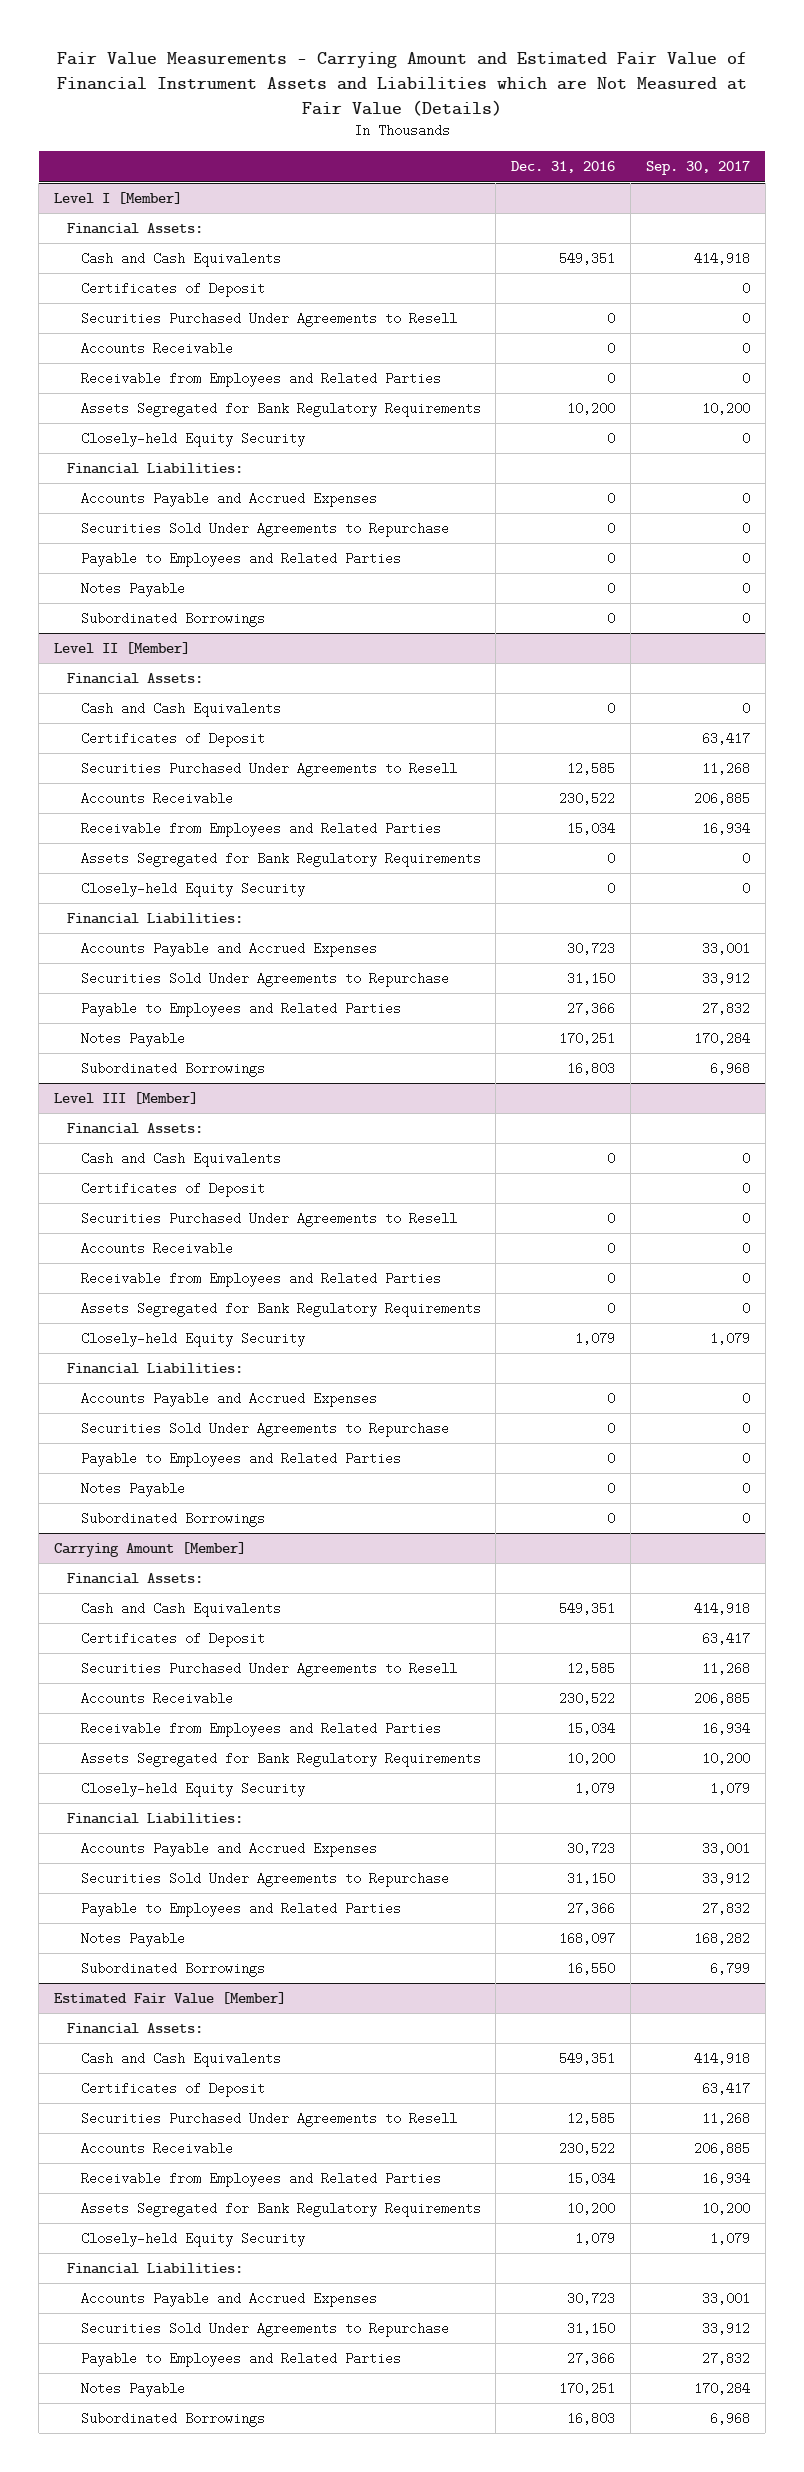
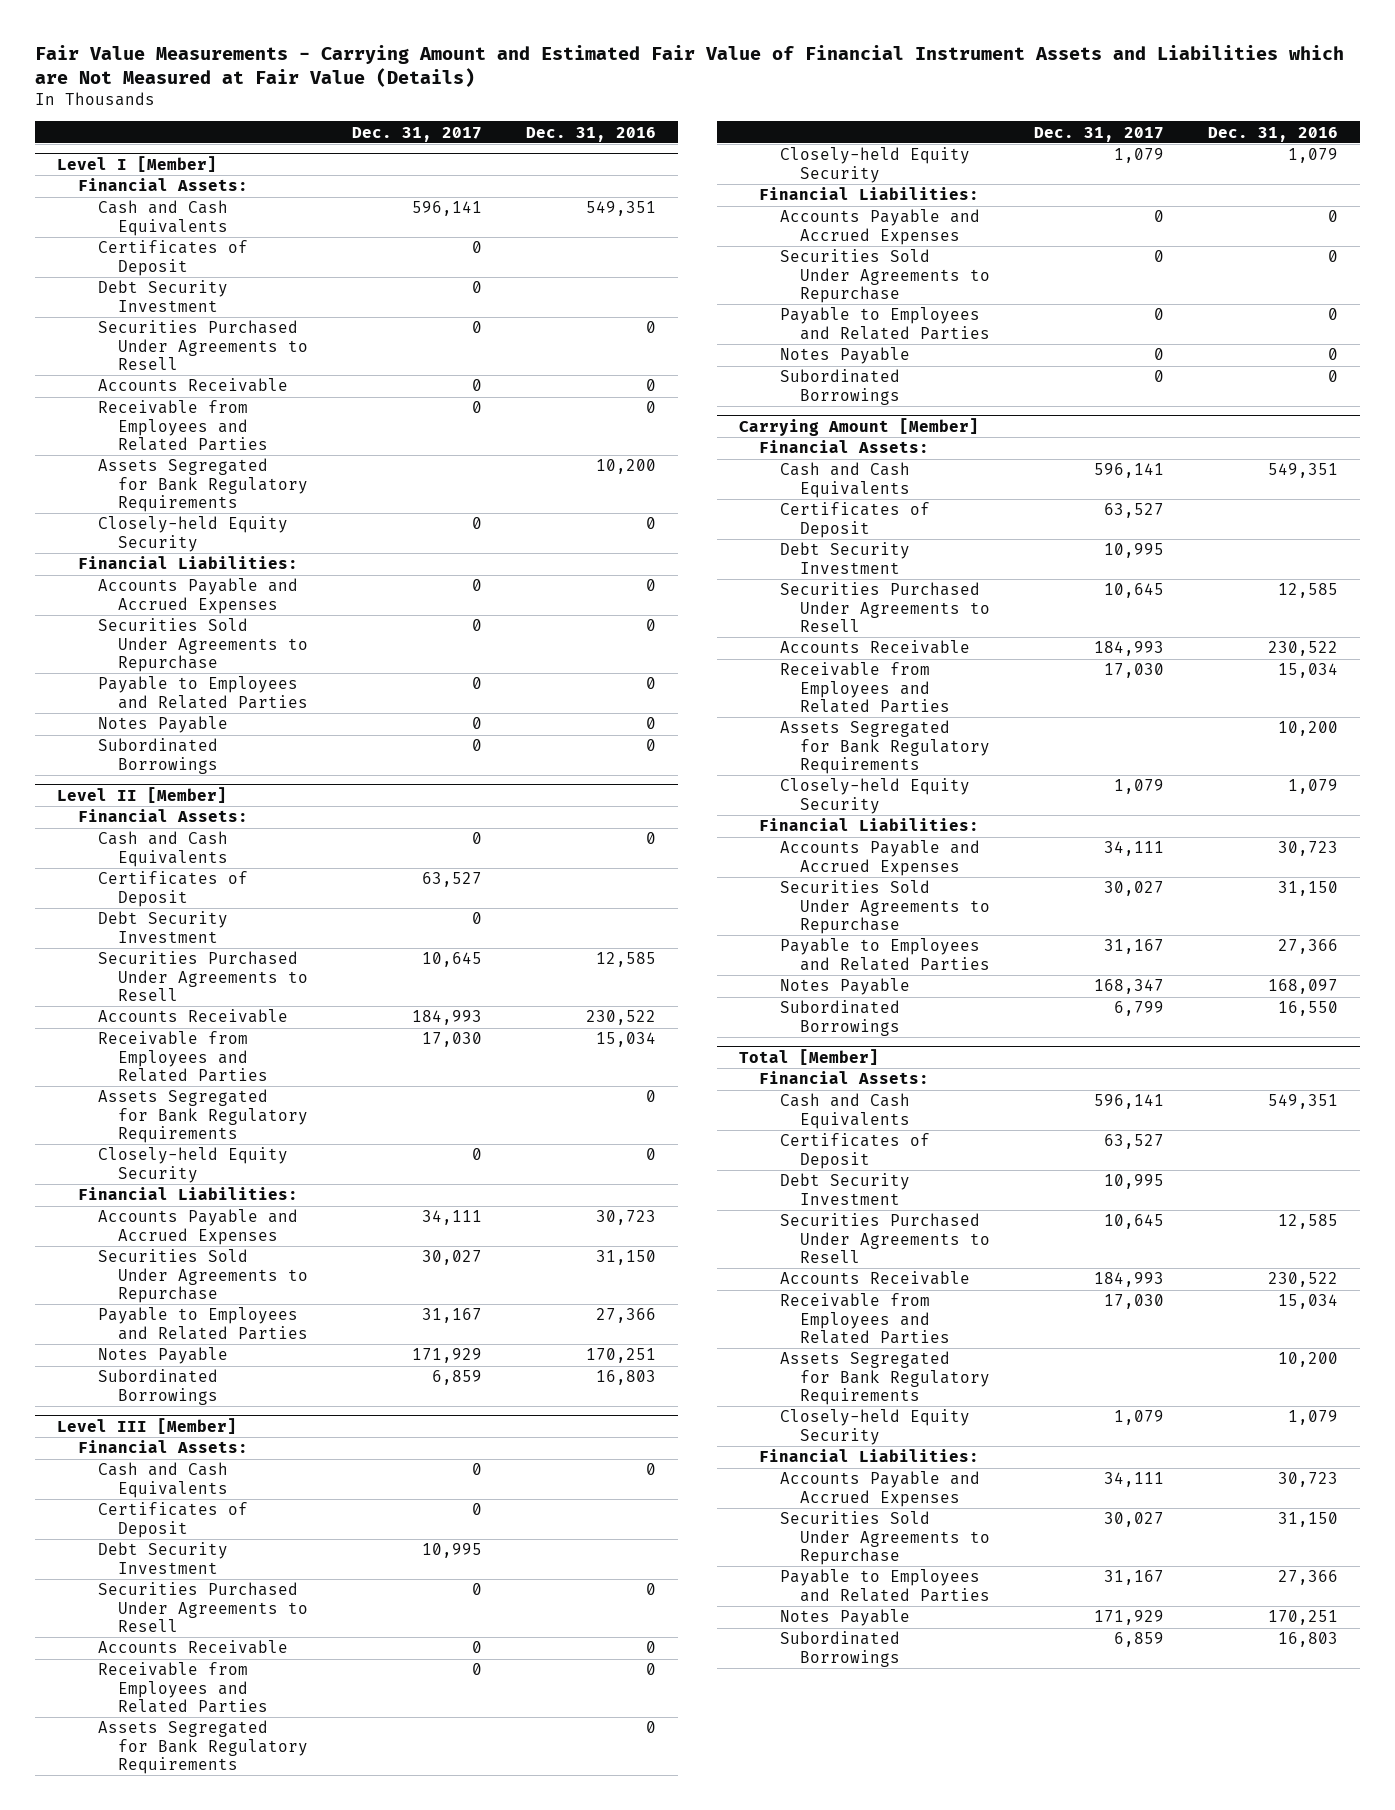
[646,161,751,176] Sep. 30, 2017 -> none
none -> [352,126,483,142] Dec. 31, 2017
none -> [97,280,228,312] Debt Security Investment
none -> [97,911,228,943] Debt Security Investment
none -> [97,1542,228,1574] Debt Security Investment
none -> [779,542,910,574] Debt Security Investment
[54,1992,287,2005] Estimated Fair Value [Member] -> [739,1048,880,1065] Total [Member]
none -> [779,1173,910,1205] Debt Security Investment

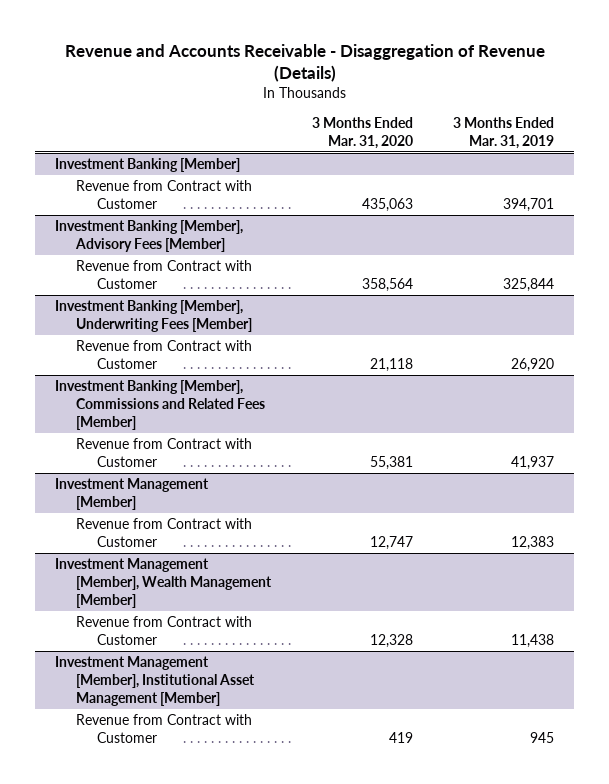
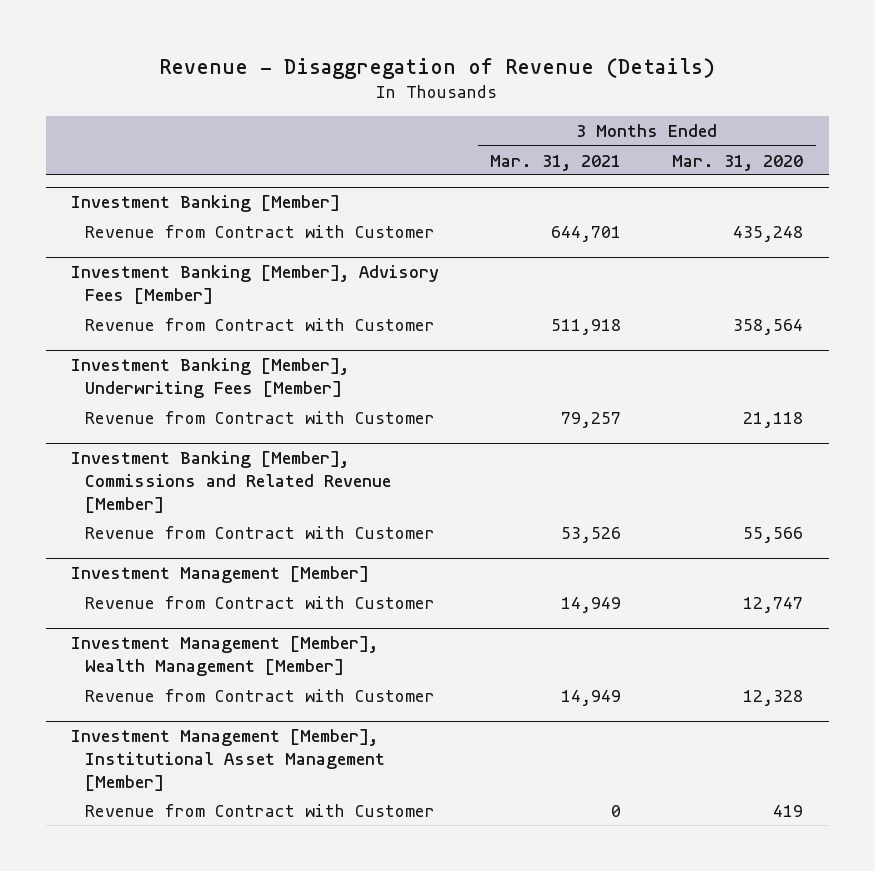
[64,43,545,82] Revenue and Accounts Receivable - Disaggregation of Revenue (Details) -> [159,57,716,79] Revenue - Disaggregation of Revenue (Details)
[453,117,555,150] 3 Months Ended Mar. 31, 2019 -> none
none -> [490,154,622,171] Mar. 31, 2021
[361,197,413,212] 435,063 -> [733,225,804,242] 435,248
[54,379,265,430] Investment Banking [Member], Commissions and Related Fees [Member] -> [71,451,392,513] Investment Banking [Member], Commissions and Related Revenue [Member]
[369,455,413,470] 55,381 -> [743,526,804,543] 55,566

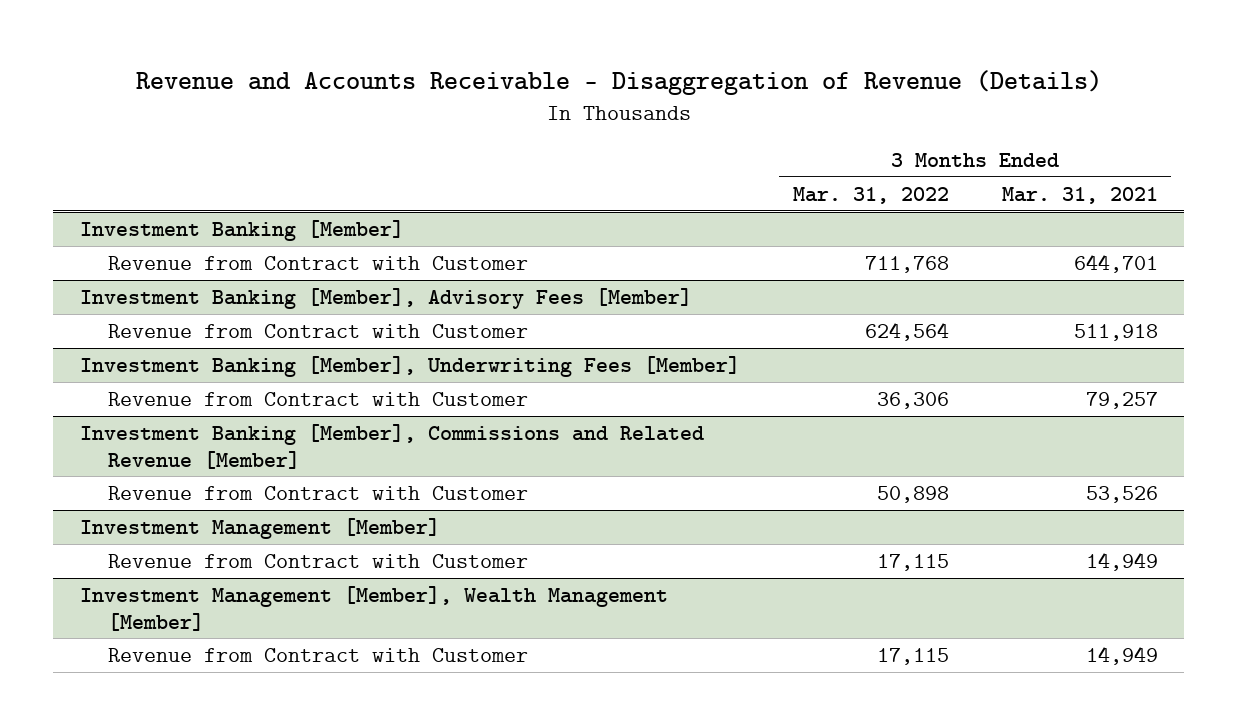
[159,57,716,79] Revenue - Disaggregation of Revenue (Details) -> [135,70,1102,96] Revenue and Accounts Receivable - Disaggregation of Revenue (Details)
[672,154,804,171] Mar. 31, 2020 -> none
none -> [792,186,949,204] Mar. 31, 2022
[71,729,386,791] Investment Management [Member], Institutional Asset Management [Member] -> none
[85,803,436,817] Revenue from Contract with Customer -> none

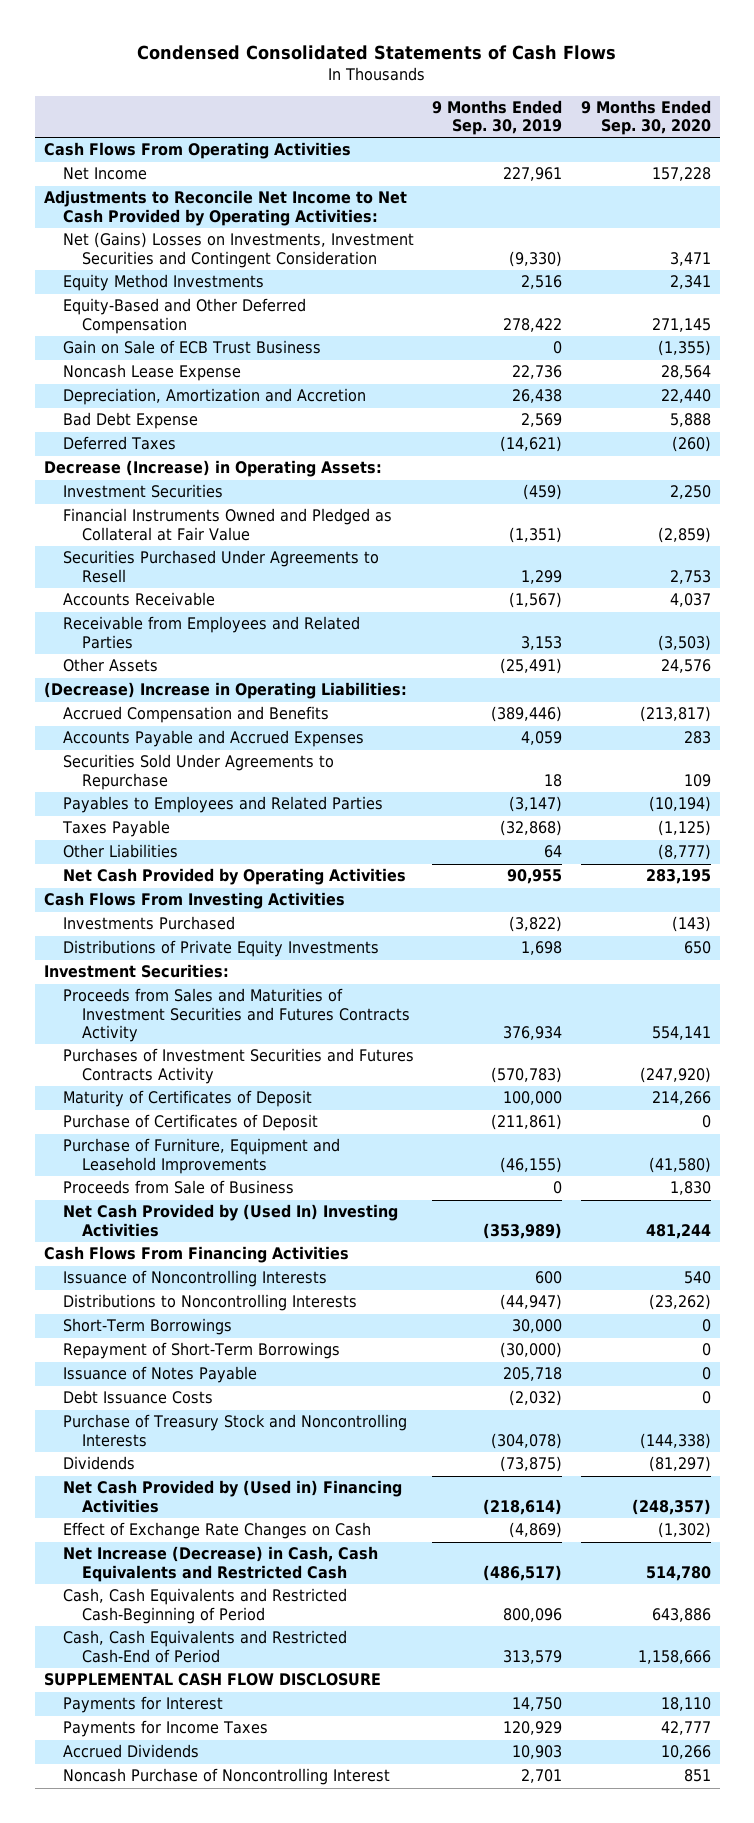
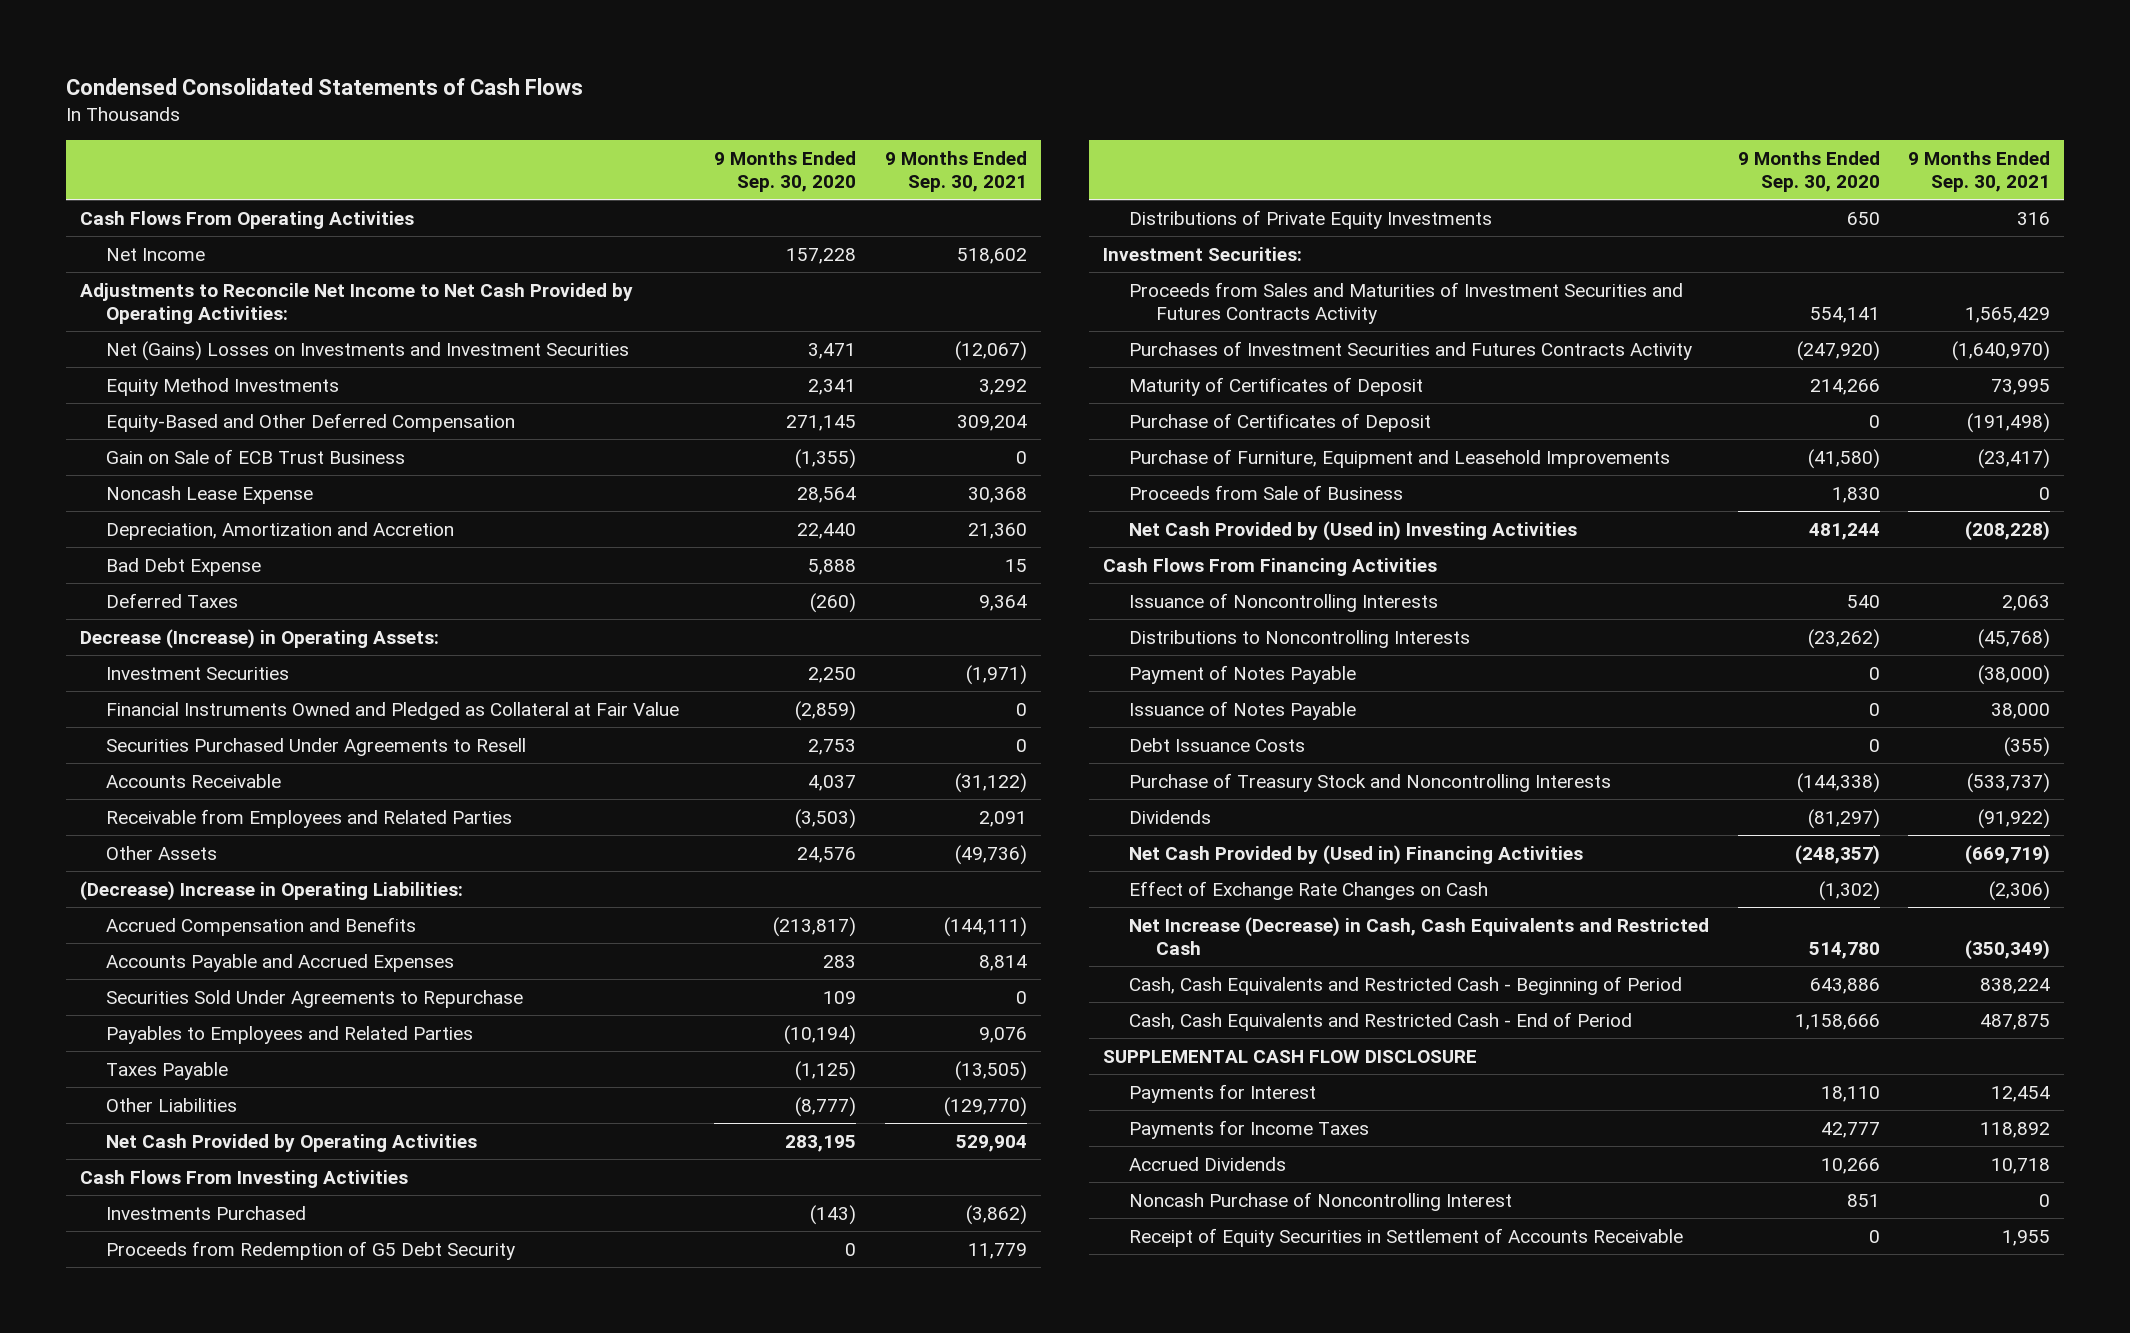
[432,100,563,136] 9 Months Ended Sep. 30, 2019 -> none
none -> [884,151,1027,193] 9 Months Ended Sep. 30, 2021
[63,232,415,268] Net (Gains) Losses on Investments, Investment Securities and Contingent Consideration -> [106,340,630,361] Net (Gains) Losses on Investments and Investment Securities
none -> [106,1240,516,1260] Proceeds from Redemption of G5 Debt Security
[63,1204,399,1237] Net Cash Provided by (Used In) Investing Activities -> [1129,520,1578,541] Net Cash Provided by (Used in) Investing Activities
[63,1318,233,1336] Short-Term Borrowings -> none
[63,1342,341,1360] Repayment of Short-Term Borrowings -> none
none -> [1129,664,1357,684] Payment of Notes Payable
[63,1588,348,1624] Cash, Cash Equivalents and Restricted Cash-Beginning of Period -> [1129,975,1683,995] Cash, Cash Equivalents and Restricted Cash - Beginning of Period
[63,1630,348,1663] Cash, Cash Equivalents and Restricted Cash-End of Period -> [1129,1011,1633,1031] Cash, Cash Equivalents and Restricted Cash - End of Period
none -> [1129,1227,1684,1247] Receipt of Equity Securities in Settlement of Accounts Receivable

